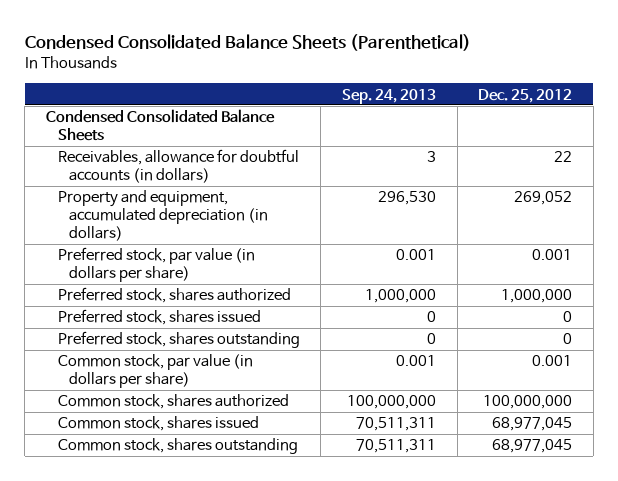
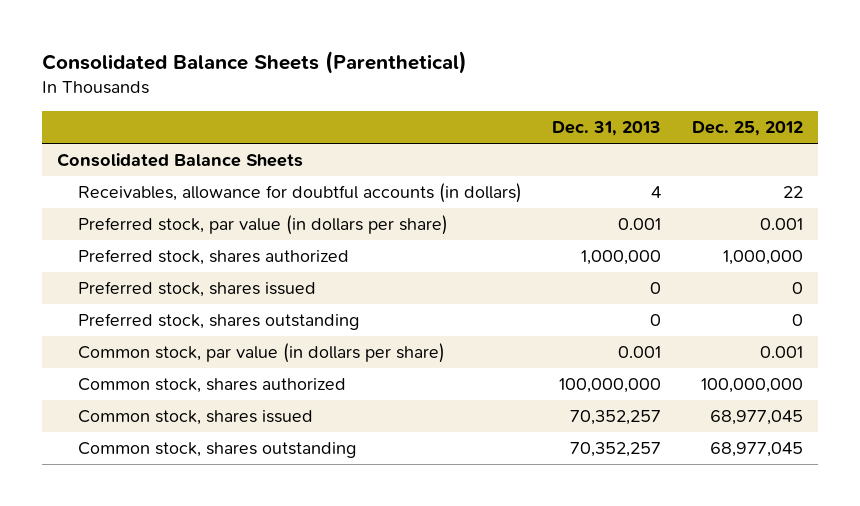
[24,34,471,52] Condensed Consolidated Balance Sheets (Parenthetical) -> [41,51,467,75] Consolidated Balance Sheets (Parenthetical)
[341,88,436,104] Sep. 24, 2013 -> none
none -> [552,121,662,137] Dec. 31, 2013
[46,109,276,142] Condensed Consolidated Balance Sheets -> [57,153,304,168] Consolidated Balance Sheets
[57,190,269,242] Property and equipment, accumulated depreciation (in dollars) -> none

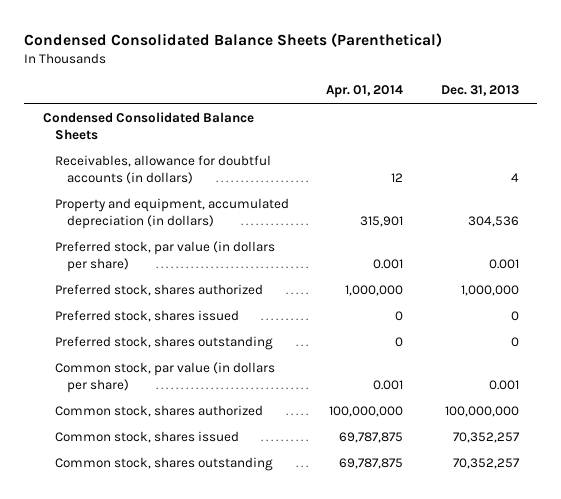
[41,51,467,75] Consolidated Balance Sheets (Parenthetical) -> [23,32,442,47] Condensed Consolidated Balance Sheets (Parenthetical)
[692,121,804,137] Dec. 25, 2012 -> none
none -> [326,85,404,99] Apr. 01, 2014
[57,153,304,168] Consolidated Balance Sheets -> [42,111,254,140] Condensed Consolidated Balance Sheets
none -> [54,197,289,229] Property and equipment, accumulated depreciation (in dollars)

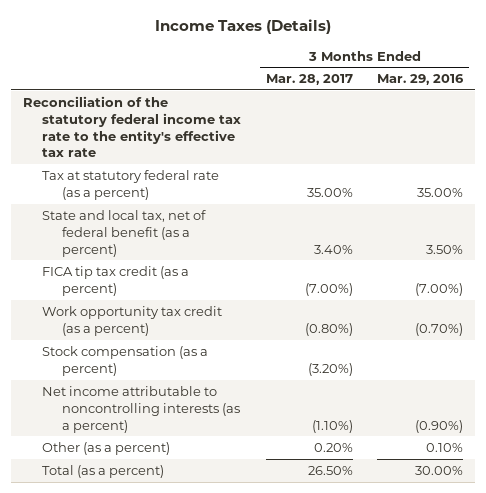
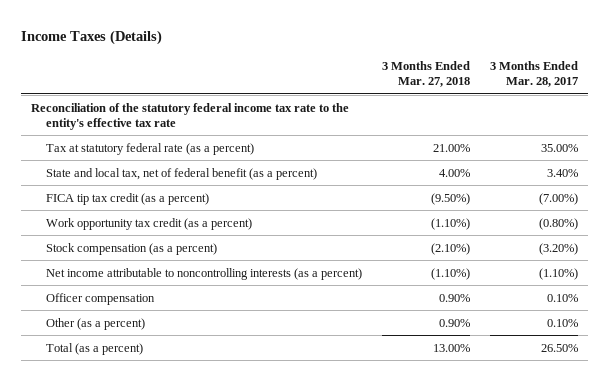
[377,74,465,86] Mar. 29, 2016 -> none
none -> [382,61,471,88] 3 Months Ended Mar. 27, 2018
none -> [46,292,156,305] Officer compensation
[313,442,353,452] 0.20% -> [547,318,579,327] 0.10%

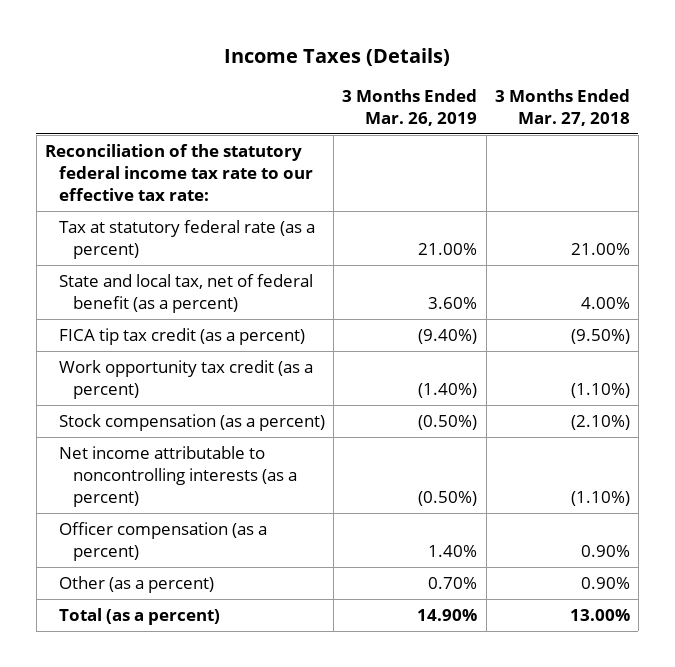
[490,61,579,88] 3 Months Ended Mar. 28, 2017 -> none
none -> [342,89,478,127] 3 Months Ended Mar. 26, 2019
[30,102,349,130] Reconciliation of the statutory federal income tax rate to the entity's effective tax rate -> [45,143,313,202] Reconciliation of the statutory federal income tax rate to our effective tax rate:
[46,292,156,305] Officer compensation -> [58,521,267,562] Officer compensation (as a percent)

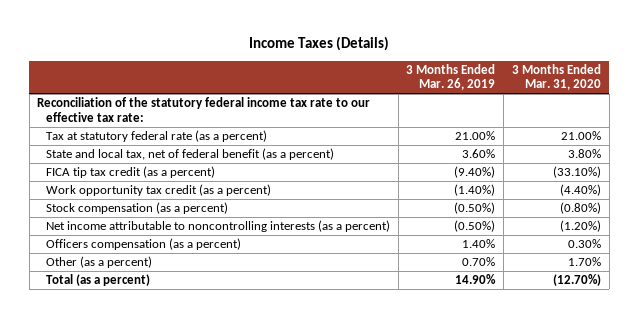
[494,89,630,127] 3 Months Ended Mar. 27, 2018 -> none
none -> [511,63,601,91] 3 Months Ended Mar. 31, 2020
[58,521,267,562] Officer compensation (as a percent) -> [45,238,241,251] Officers compensation (as a percent)

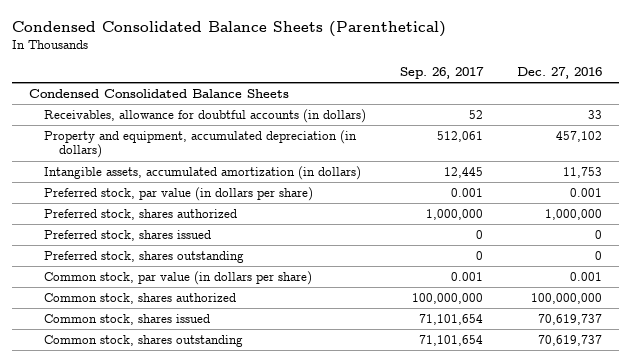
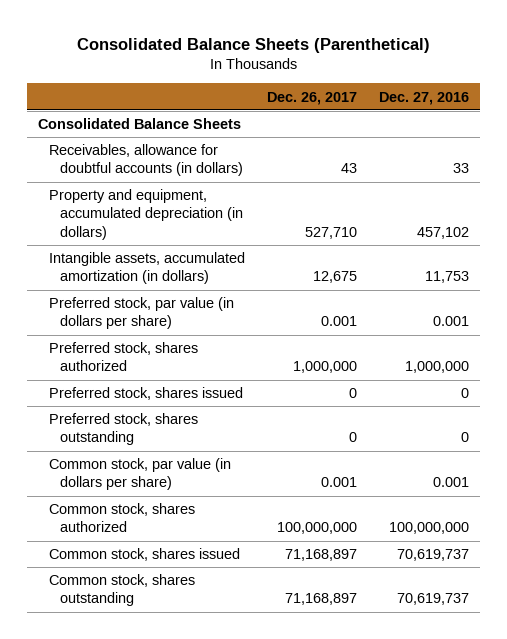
[12,20,447,37] Condensed Consolidated Balance Sheets (Parenthetical) -> [76,37,430,53] Consolidated Balance Sheets (Parenthetical)
[400,66,485,79] Sep. 26, 2017 -> none
none -> [267,91,358,105] Dec. 26, 2017
[29,89,290,99] Condensed Consolidated Balance Sheets -> [38,118,242,130] Consolidated Balance Sheets

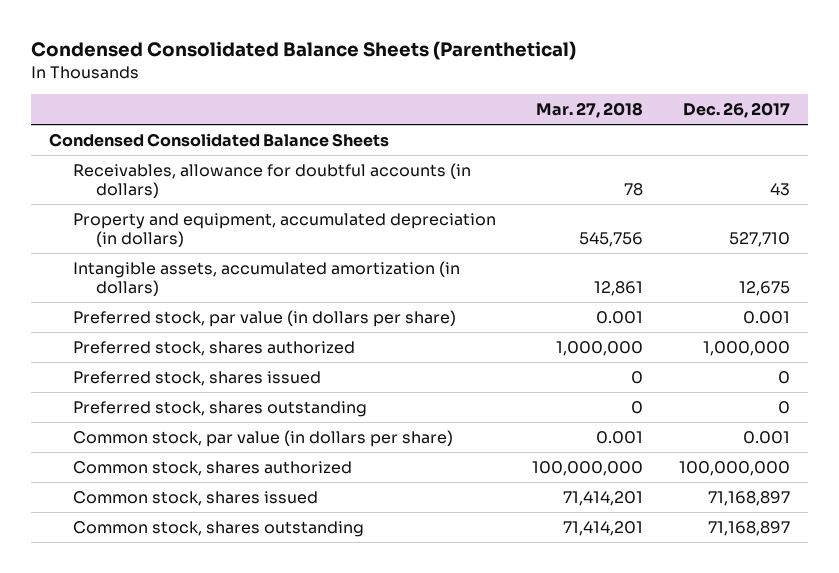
[76,37,430,53] Consolidated Balance Sheets (Parenthetical) -> [31,41,577,61] Condensed Consolidated Balance Sheets (Parenthetical)
[378,91,469,105] Dec. 27, 2016 -> none
none -> [535,102,643,119] Mar. 27, 2018
[38,118,242,130] Consolidated Balance Sheets -> [49,132,390,147] Condensed Consolidated Balance Sheets

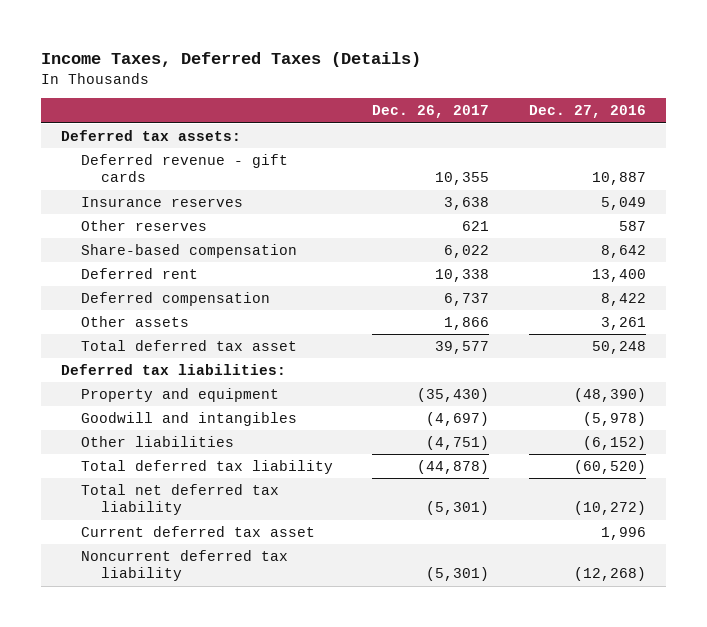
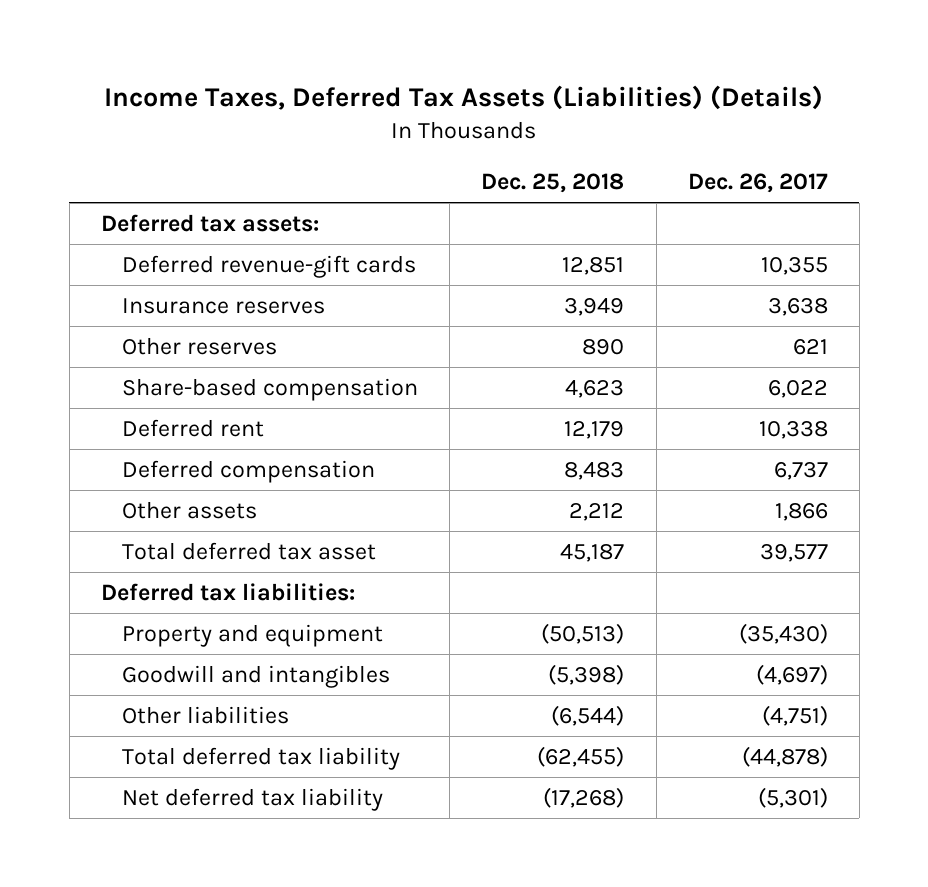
[41,51,422,67] Income Taxes, Deferred Taxes (Details) -> [104,84,824,110] Income Taxes, Deferred Tax Assets (Liabilities) (Details)
[529,105,647,119] Dec. 27, 2016 -> none
none -> [481,173,625,194] Dec. 25, 2018
[80,154,288,183] Deferred revenue - gift cards -> [122,254,417,278] Deferred revenue-gift cards
[80,526,315,538] Current deferred tax asset -> none
[80,550,288,582] Noncurrent deferred tax liability -> none
[80,484,279,516] Total net deferred tax liability -> [122,787,384,811] Net deferred tax liability

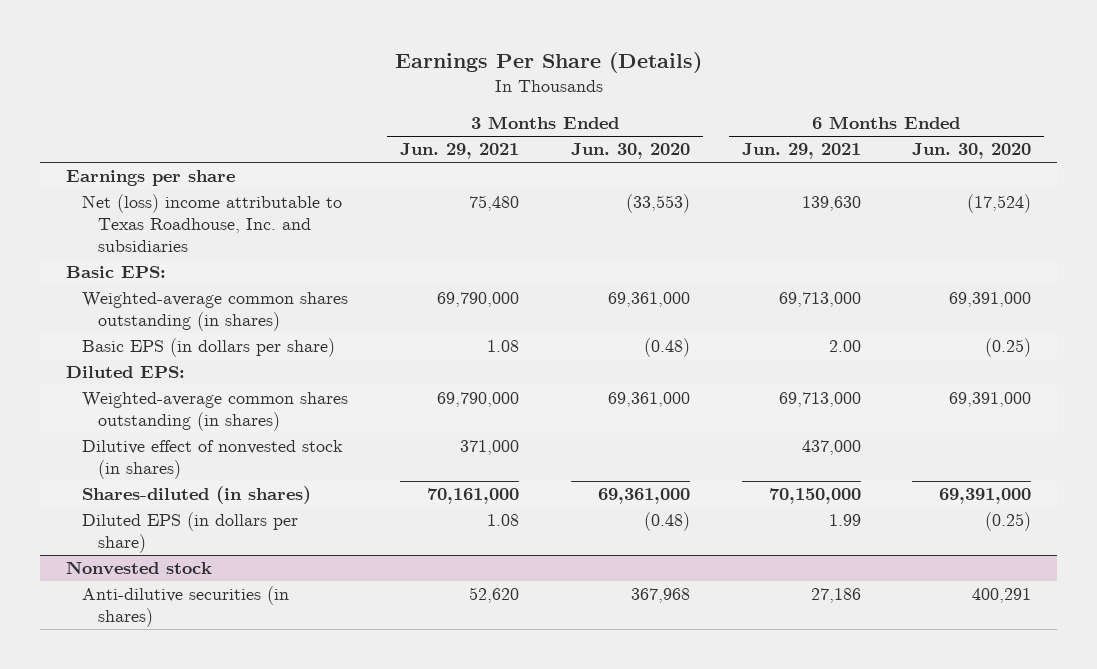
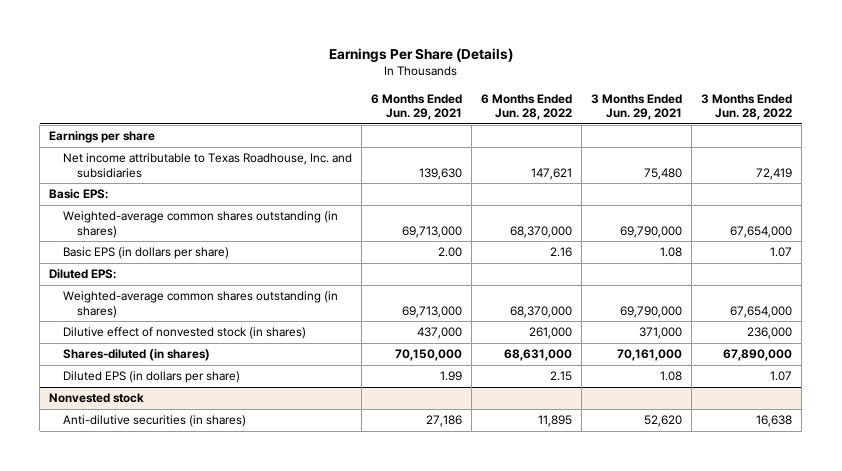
[570,143,690,160] Jun. 30, 2020 -> none
[912,143,1032,160] Jun. 30, 2020 -> none
none -> [481,93,573,121] 6 Months Ended Jun. 28, 2022
none -> [701,93,793,121] 3 Months Ended Jun. 28, 2022
[81,194,342,253] Net (loss) income attributable to Texas Roadhouse, Inc. and subsidiaries -> [63,153,353,178] Net income attributable to Texas Roadhouse, Inc. and subsidiaries

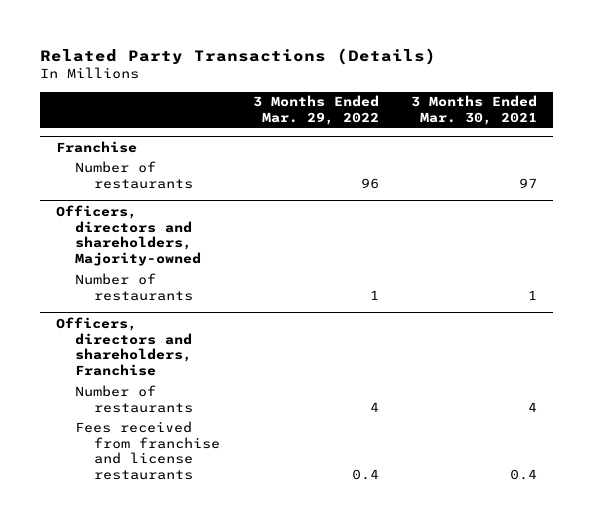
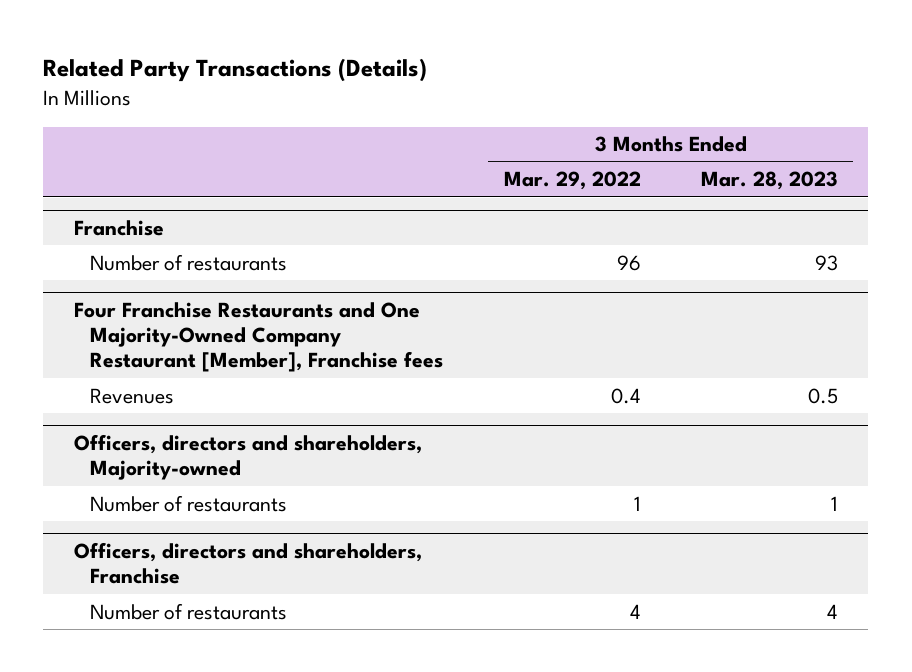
[410,95,537,126] 3 Months Ended Mar. 30, 2021 -> none
none -> [700,171,838,191] Mar. 28, 2023
none -> [73,302,444,373] Four Franchise Restaurants and One Majority-Owned Company Restaurant [Member], Franchise fees
none -> [90,387,175,404] Revenues
[75,420,221,481] Fees received from franchise and license restaurants -> none

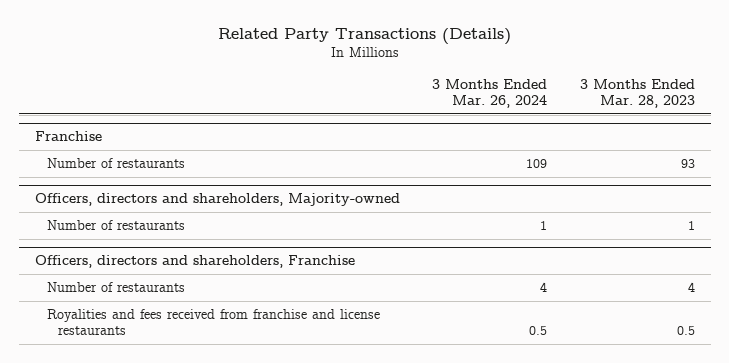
[503,171,641,191] Mar. 29, 2022 -> none
none -> [432,78,548,109] 3 Months Ended Mar. 26, 2024
[73,302,444,373] Four Franchise Restaurants and One Majority-Owned Company Restaurant [Member], Franchise fees -> none
[90,387,175,404] Revenues -> none
none -> [46,309,380,336] Royalities and fees received from franchise and license restaurants

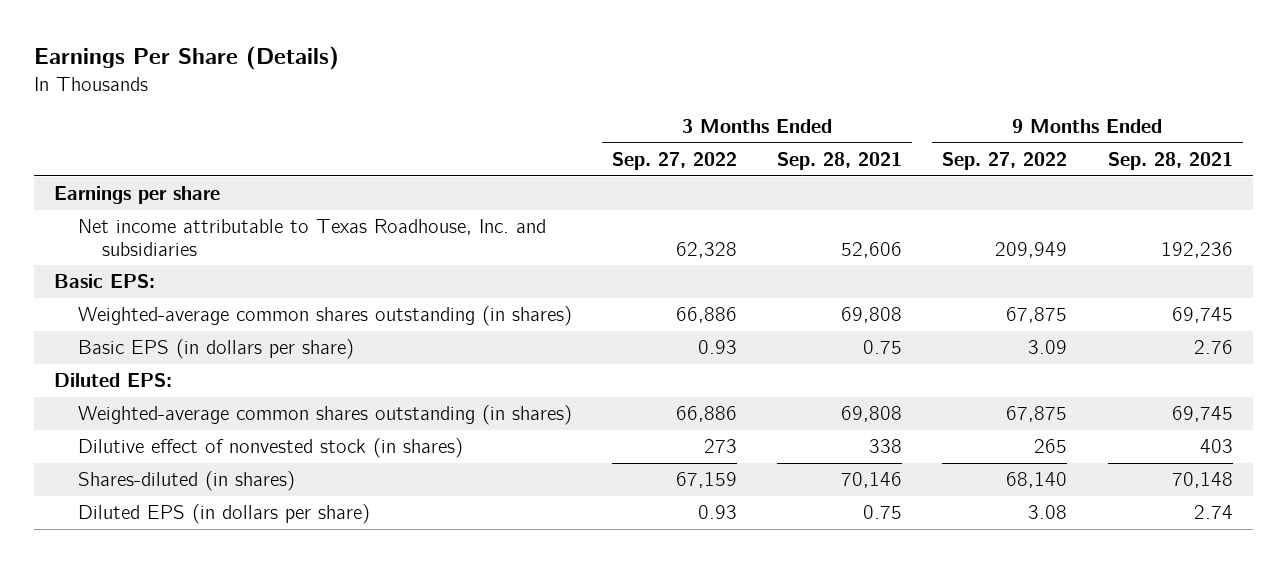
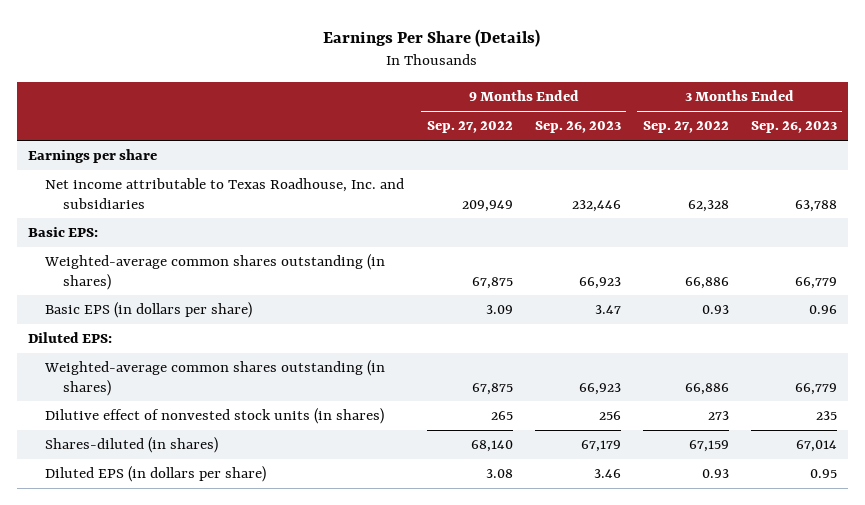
[777,151,903,170] Sep. 28, 2021 -> none
[1107,151,1233,170] Sep. 28, 2021 -> none
none -> [534,121,621,134] Sep. 26, 2023
none -> [750,121,837,134] Sep. 26, 2023
[77,438,463,459] Dilutive effect of nonvested stock (in shares) -> [45,408,385,425] Dilutive effect of nonvested stock units (in shares)

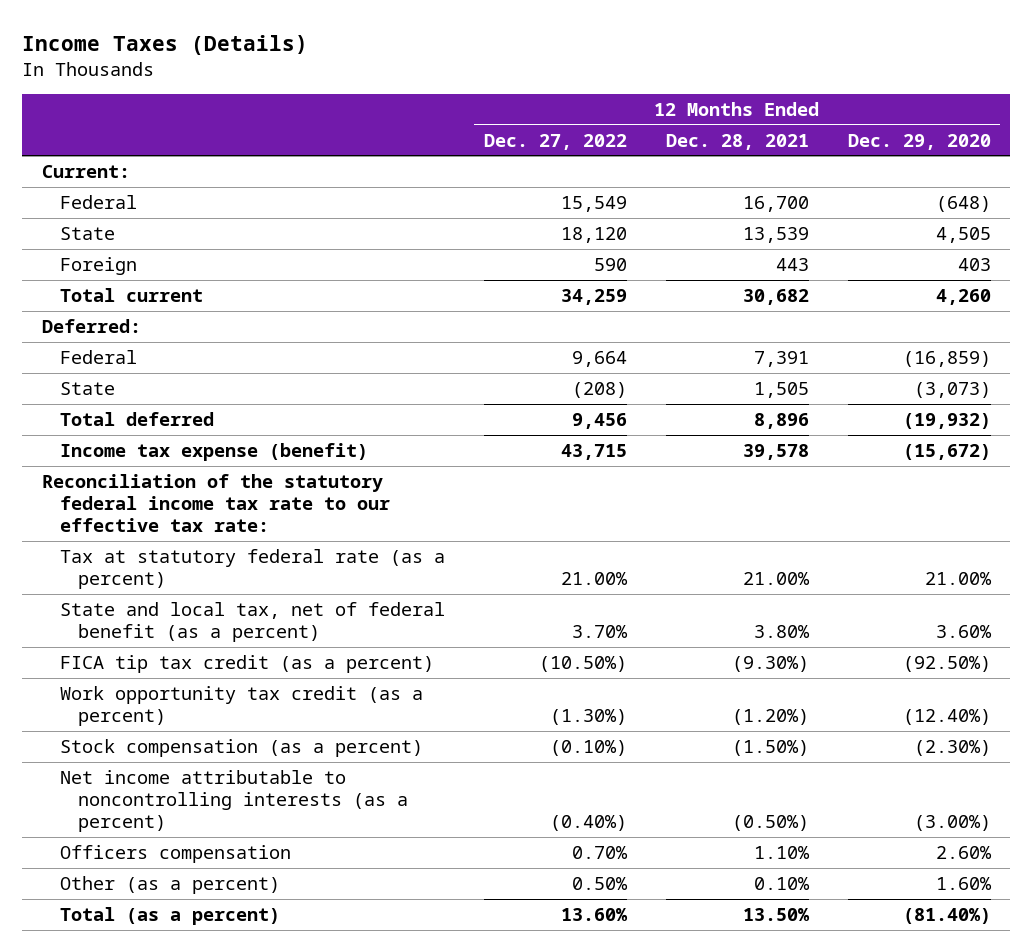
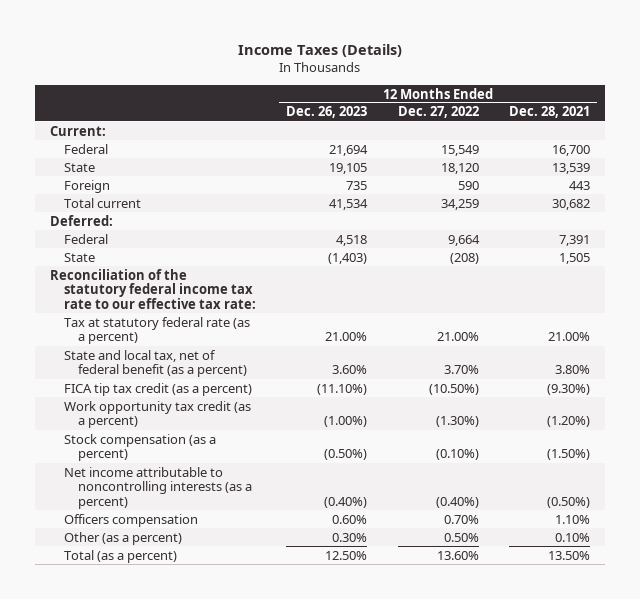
[847,133,991,150] Dec. 29, 2020 -> none
none -> [286,106,368,119] Dec. 26, 2023
[60,411,215,426] Total deferred -> none
[60,442,369,461] Income tax expense (benefit) -> none

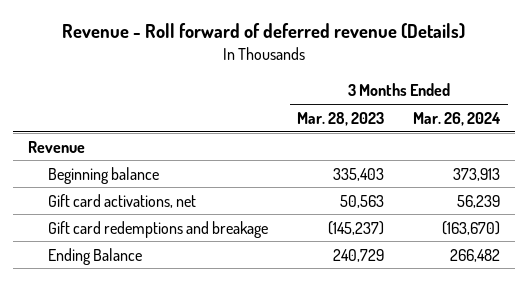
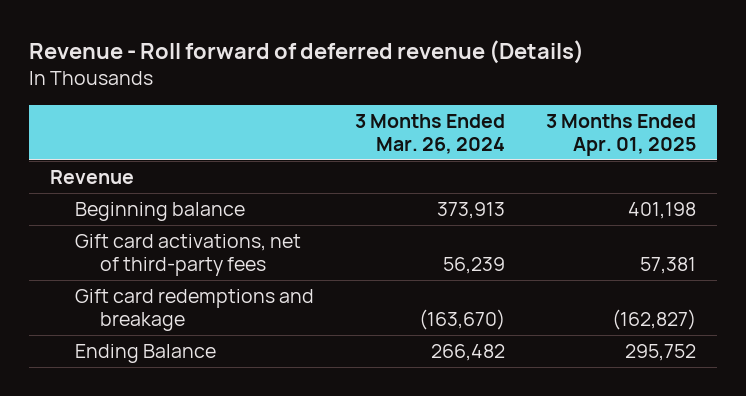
[297,111,385,126] Mar. 28, 2023 -> none
none -> [546,113,697,156] 3 Months Ended Apr. 01, 2025
[47,193,196,208] Gift card activations, net -> [74,234,301,277] Gift card activations, net of third-party fees

